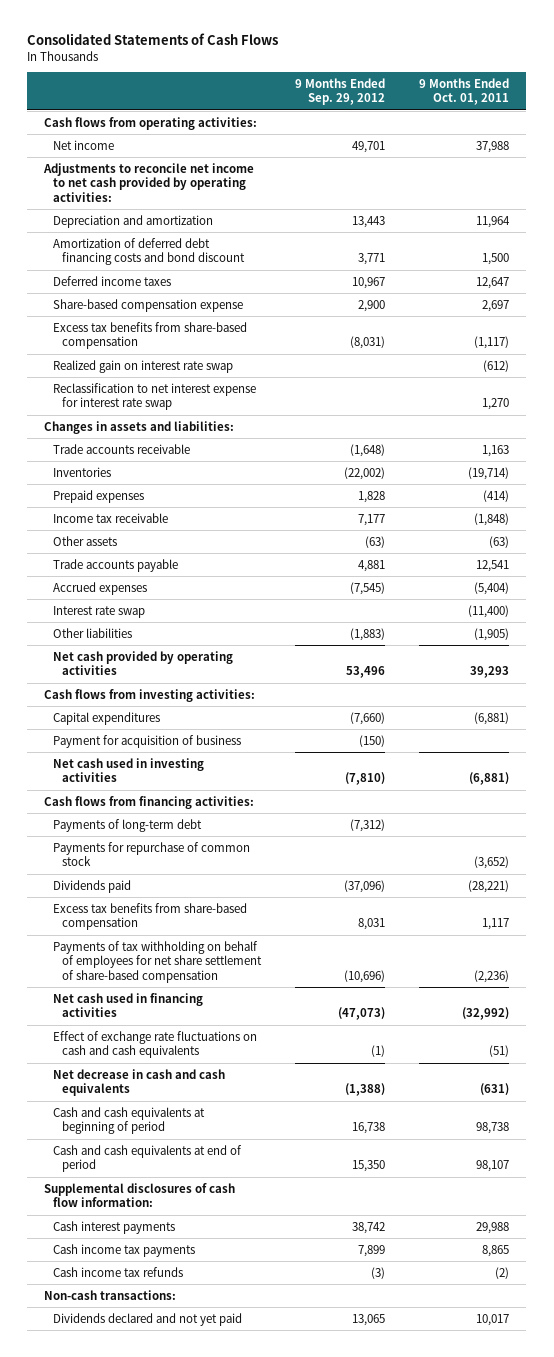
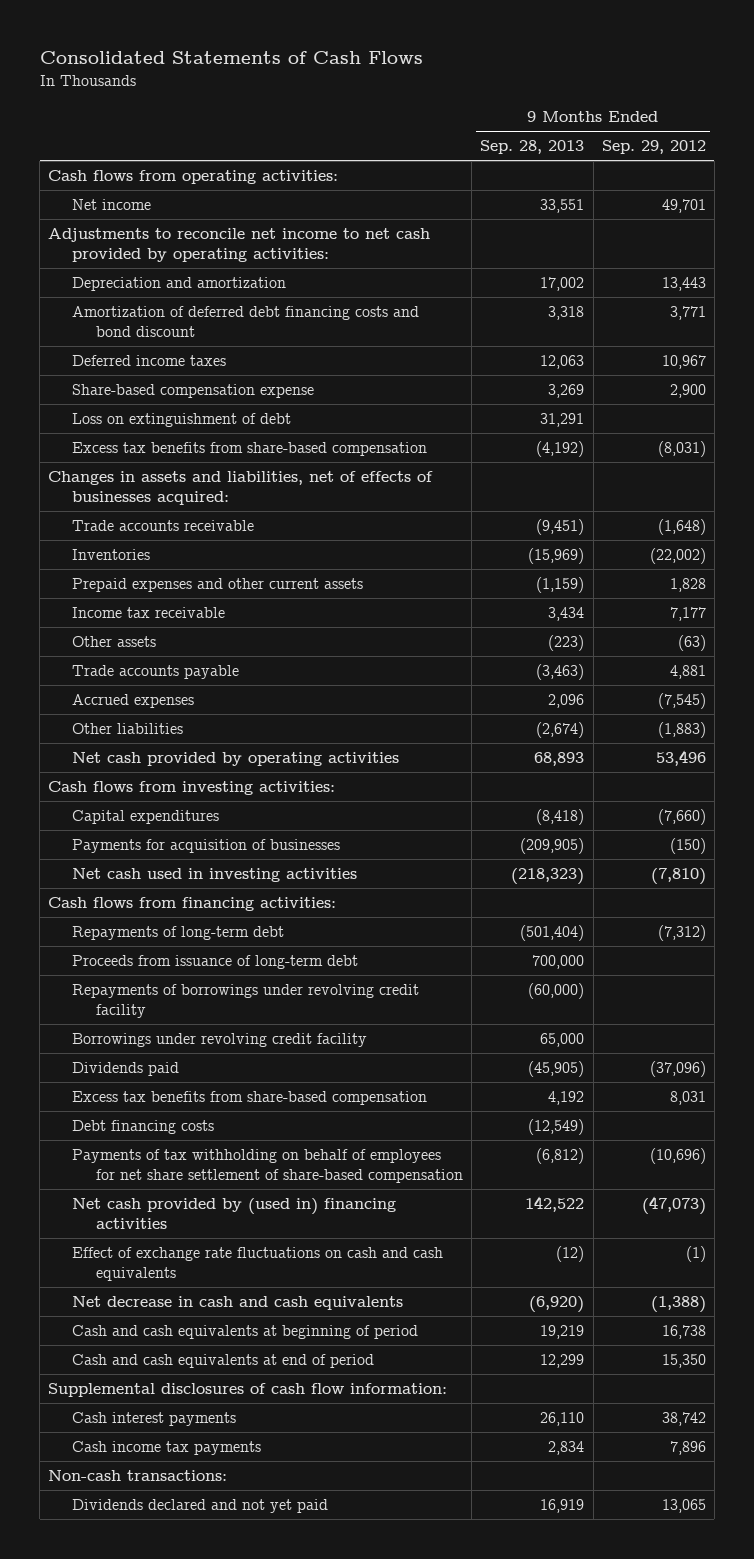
[419,78,510,106] 9 Months Ended Oct. 01, 2011 -> none
none -> [480,140,585,155] Sep. 28, 2013
none -> [72,413,292,428] Loss on extinguishment of debt
[53,359,234,373] Realized gain on interest rate swap -> none
[53,382,257,411] Reclassification to net interest expense for interest rate swap -> none
[44,420,235,434] Changes in assets and liabilities: -> [48,471,434,506] Changes in assets and liabilities, net of effects of businesses acquired:
[53,489,145,503] Prepaid expenses -> [72,578,364,593] Prepaid expenses and other current assets
[53,605,146,618] Interest rate swap -> none
[53,734,242,748] Payment for acquisition of business -> [72,839,341,854] Payments for acquisition of businesses
[53,841,251,867] Payments for repurchase of common stock -> none
[53,818,203,832] Payments of long-term debt -> [72,926,285,941] Repayments of long-term debt
none -> [72,955,359,970] Proceeds from issuance of long-term debt
none -> [72,984,420,1019] Repayments of borrowings under revolving credit facility
none -> [72,1033,368,1048] Borrowings under revolving credit facility
none -> [72,1120,215,1135] Debt financing costs
[53,992,204,1018] Net cash used in financing activities -> [72,1198,397,1230] Net cash provided by (used in) financing activities
[53,1266,184,1277] Cash income tax refunds -> none
[357,1244,385,1257] 7,899 -> [669,1441,706,1456] 7,896

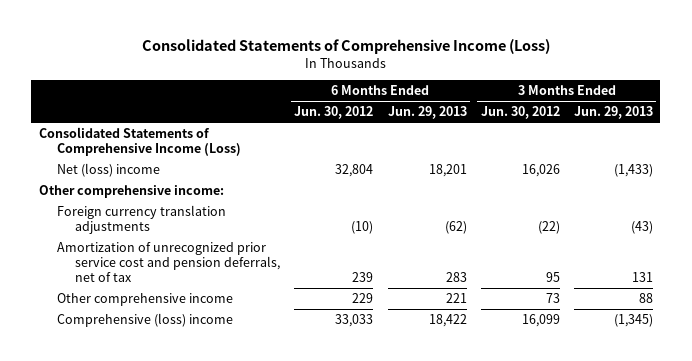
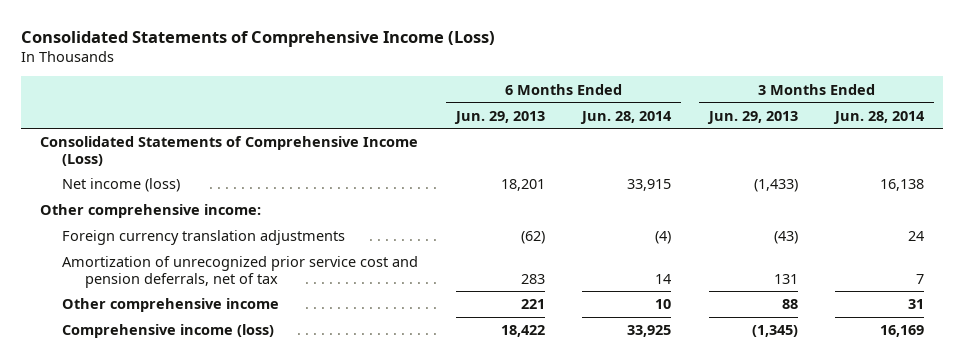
[294,106,374,120] Jun. 30, 2012 -> none
[480,106,560,120] Jun. 30, 2012 -> none
none -> [580,110,673,124] Jun. 28, 2014
none -> [833,110,926,124] Jun. 28, 2014
[56,163,160,178] Net (loss) income -> [62,178,181,193] Net income (loss)
[56,313,233,328] Comprehensive (loss) income -> [62,324,275,339] Comprehensive income (loss)

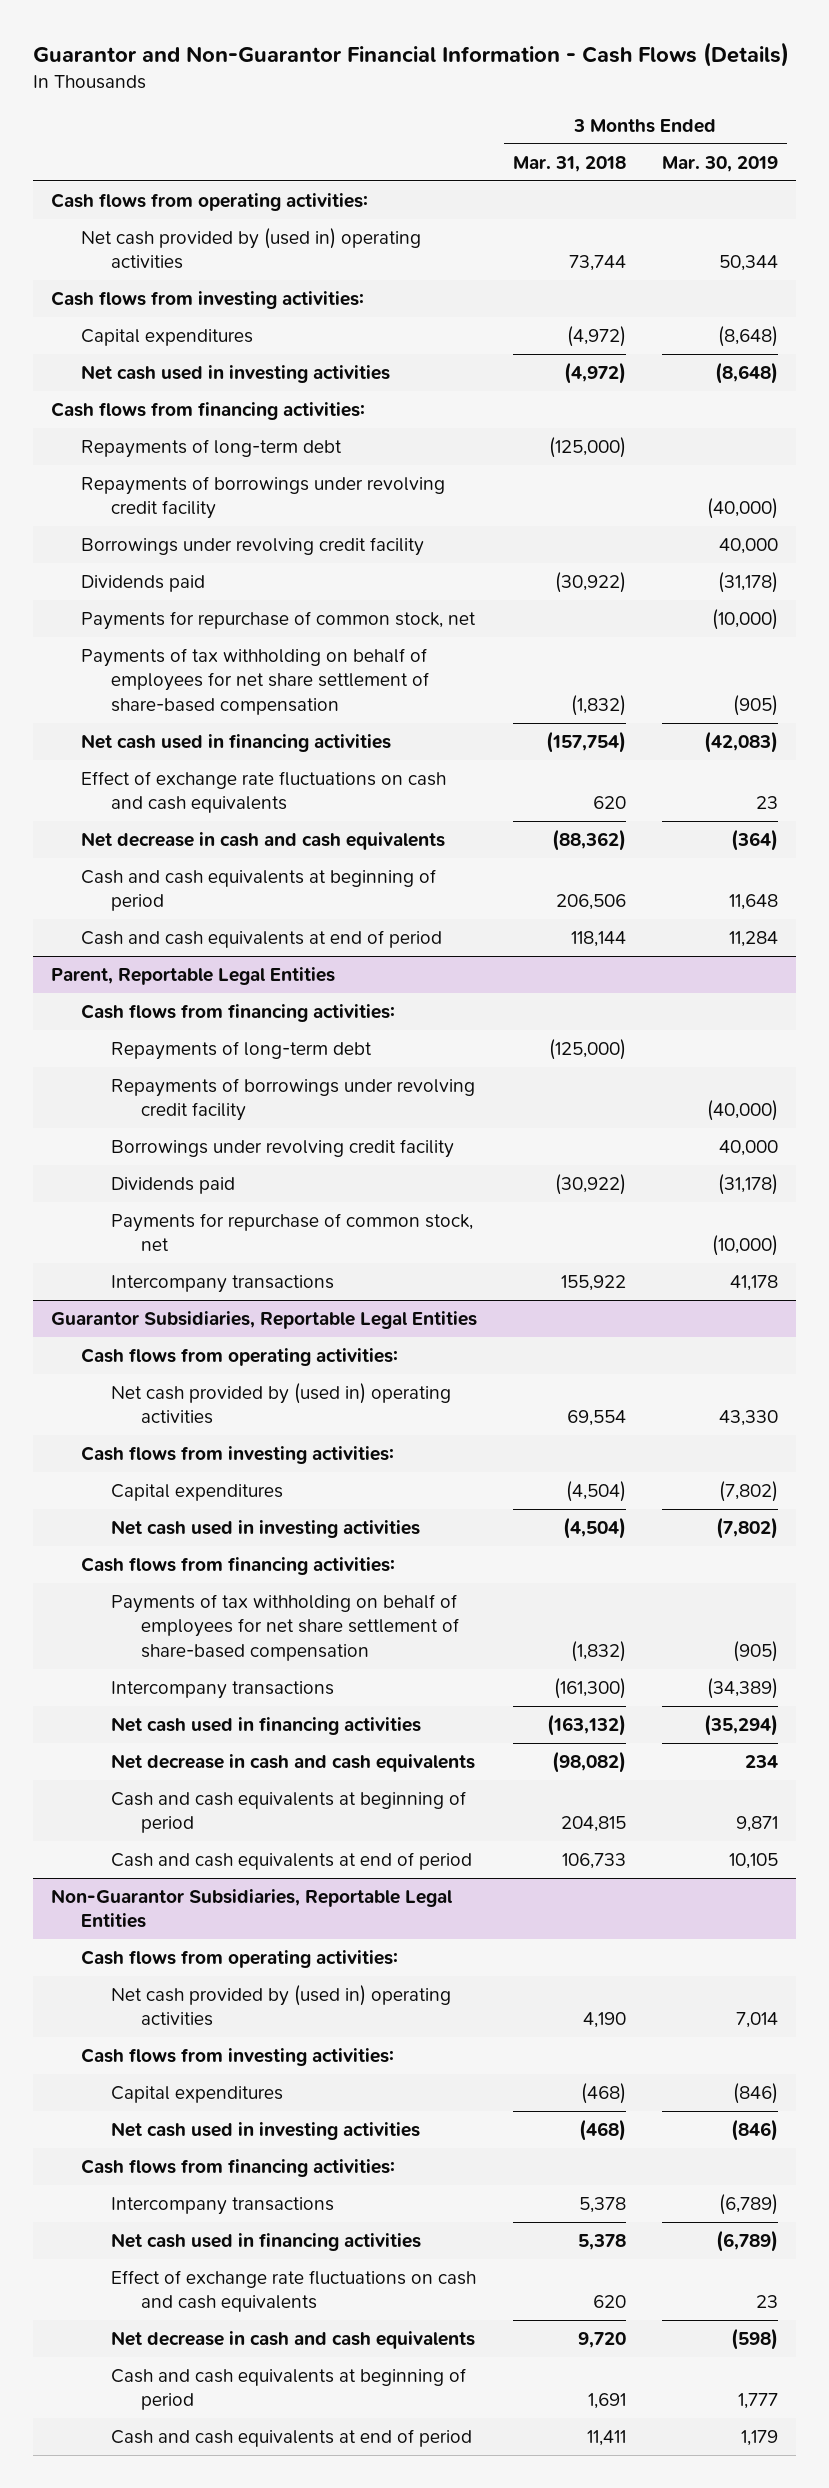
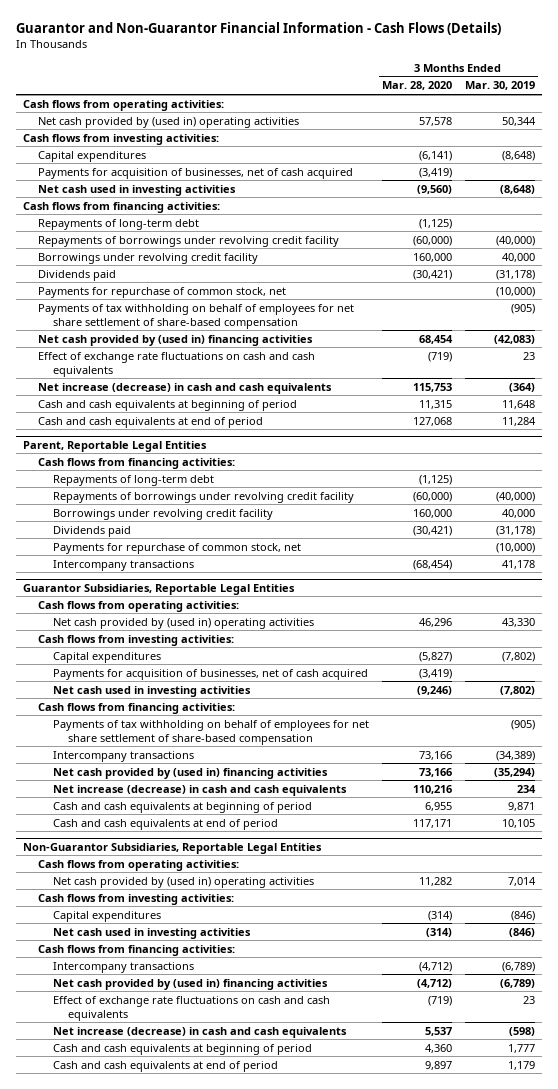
[512,155,626,172] Mar. 31, 2018 -> none
none -> [381,81,452,91] Mar. 28, 2020
none -> [37,167,353,179] Payments for acquisition of businesses, net of cash acquired
[80,733,391,752] Net cash used in financing activities -> [37,334,313,346] Net cash provided by (used in) financing activities
[80,831,445,850] Net decrease in cash and cash equivalents -> [37,382,332,394] Net increase (decrease) in cash and cash equivalents
none -> [52,668,368,680] Payments for acquisition of businesses, net of cash acquired
[110,1716,421,1735] Net cash used in financing activities -> [52,767,328,779] Net cash provided by (used in) financing activities
[110,1753,475,1772] Net decrease in cash and cash equivalents -> [52,784,347,796] Net increase (decrease) in cash and cash equivalents
[110,2232,421,2251] Net cash used in financing activities -> [52,978,328,990] Net cash provided by (used in) financing activities
[110,2330,475,2349] Net decrease in cash and cash equivalents -> [52,1026,347,1038] Net increase (decrease) in cash and cash equivalents

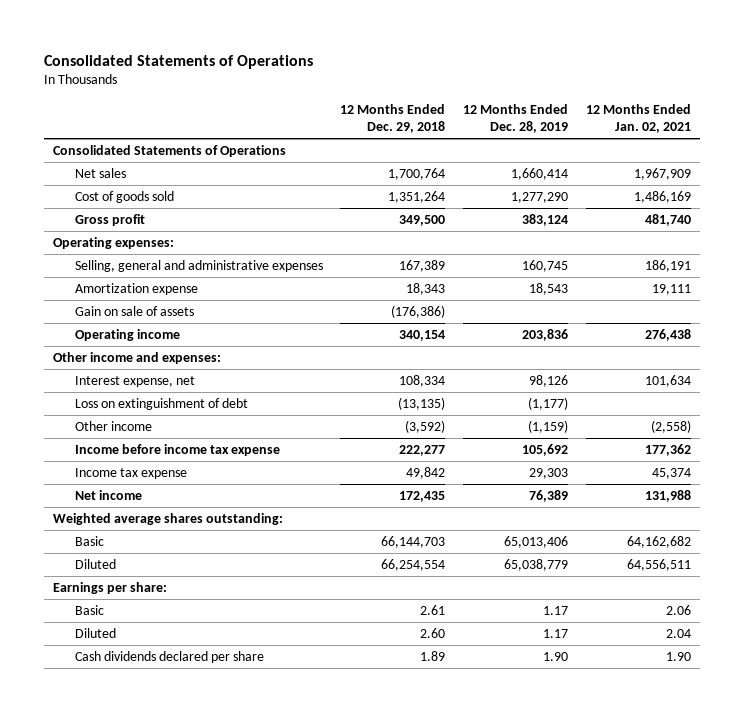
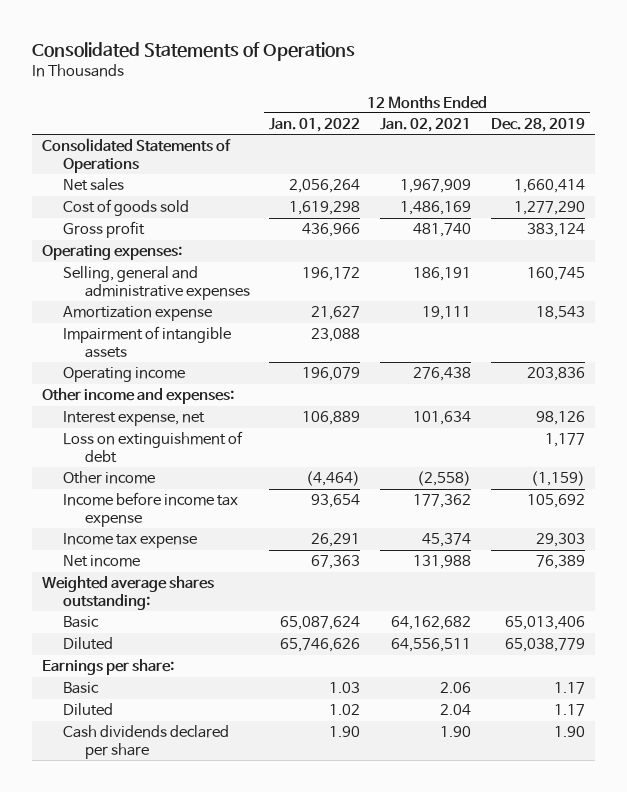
[340,104,446,134] 12 Months Ended Dec. 29, 2018 -> none
none -> [269,118,361,133] Jan. 01, 2022
[74,306,194,317] Gain on sale of assets -> none
none -> [63,326,232,359] Impairment of intangible assets
[528,397,569,411] (1,177) -> [544,433,585,448] 1,177

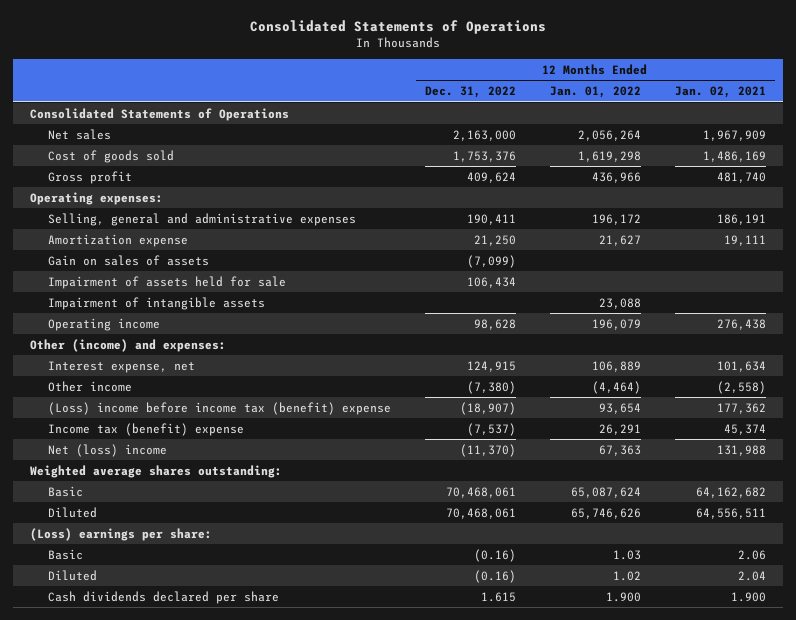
[490,118,585,133] Dec. 28, 2019 -> none
none -> [424,86,516,99] Dec. 31, 2022
none -> [47,254,209,266] Gain on sales of assets
none -> [47,275,286,289] Impairment of assets held for sale
[42,388,235,405] Other income and expenses: -> [29,338,226,352] Other (income) and expenses:
[63,431,244,464] Loss on extinguishment of debt -> none
[63,492,239,528] Income before income tax expense -> [47,401,391,415] (Loss) income before income tax (benefit) expense
[63,533,198,549] Income tax expense -> [47,422,244,436] Income tax (benefit) expense
[63,555,141,568] Net income -> [47,443,167,457] Net (loss) income
[42,659,175,676] Earnings per share: -> [29,527,212,541] (Loss) earnings per share:
[329,726,361,738] 1.90 -> [605,591,641,602] 1.900
[440,726,472,738] 1.90 -> [731,591,767,602] 1.900

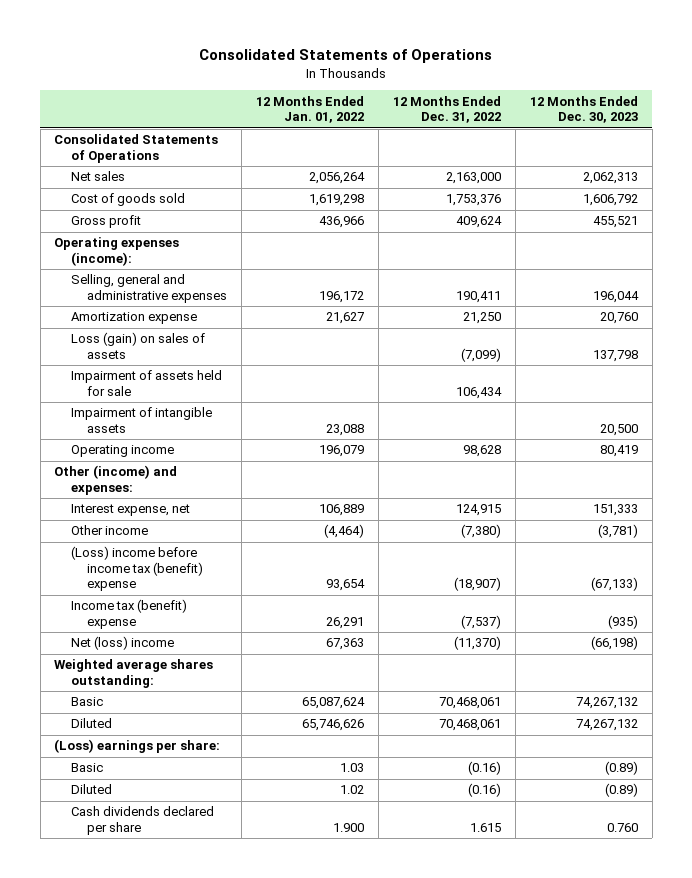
[675,86,767,99] Jan. 02, 2021 -> none
none -> [529,95,638,124] 12 Months Ended Dec. 30, 2023
[29,191,163,205] Operating expenses: -> [54,237,180,266] Operating expenses (income):
[47,254,209,266] Gain on sales of assets -> [70,332,205,359] Loss (gain) on sales of assets

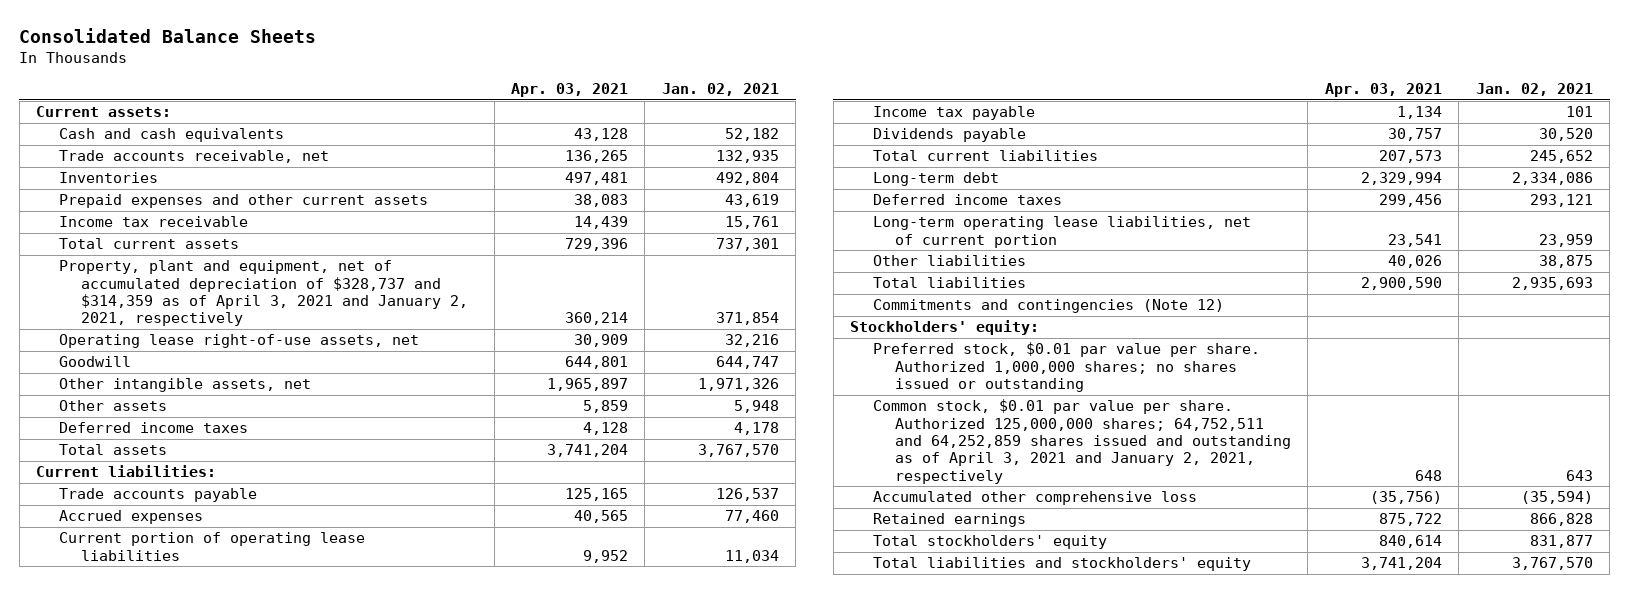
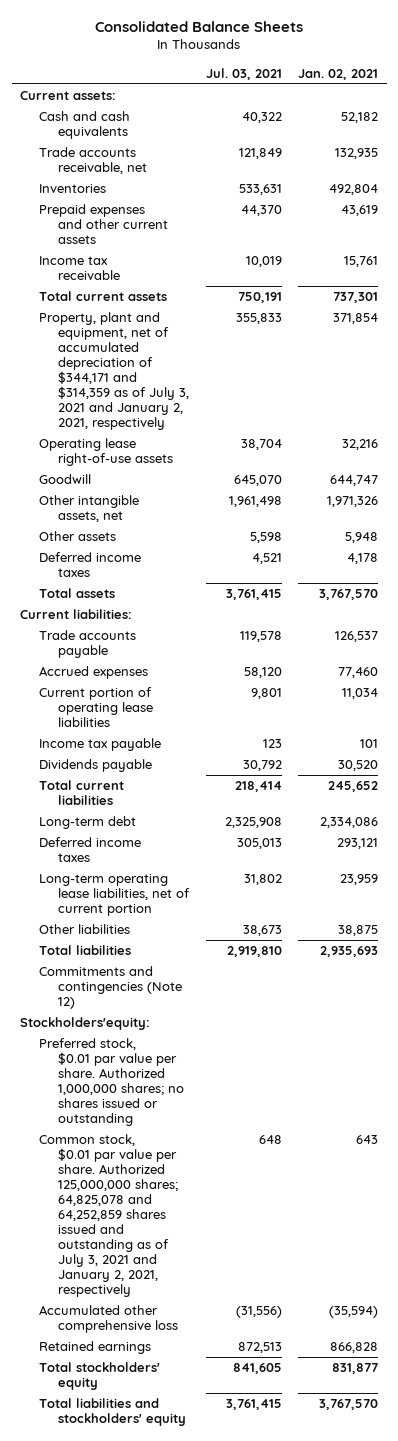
[510,83,628,98] Apr. 03, 2021 -> none
none -> [205,67,282,80] Jul. 03, 2021
[58,260,469,327] Property, plant and equipment, net of accumulated depreciation of $328,737 and $314,359 as of April 3, 2021 and January 2, 2021, respectively -> [39,312,190,431] Property, plant and equipment, net of accumulated depreciation of $344,171 and $314,359 as of July 3, 2021 and January 2, 2021, respectively
[58,334,419,349] Operating lease right-of-use assets, net -> [39,438,174,467] Operating lease right-of-use assets
[850,320,1040,336] Stockholders' equity: -> [20,1017,151,1031] Stockholders'equity:
[872,399,1292,484] Common stock, $0.01 par value per share. Authorized 125,000,000 shares; 64,752,511 and 64,252,859 shares issued and outstanding as of April 3, 2021 and January 2, 2021, respectively -> [39,1134,179,1298] Common stock, $0.01 par value per share. Authorized 125,000,000 shares; 64,825,078 and 64,252,859 shares issued and outstanding as of July 3, 2021 and January 2, 2021, respectively

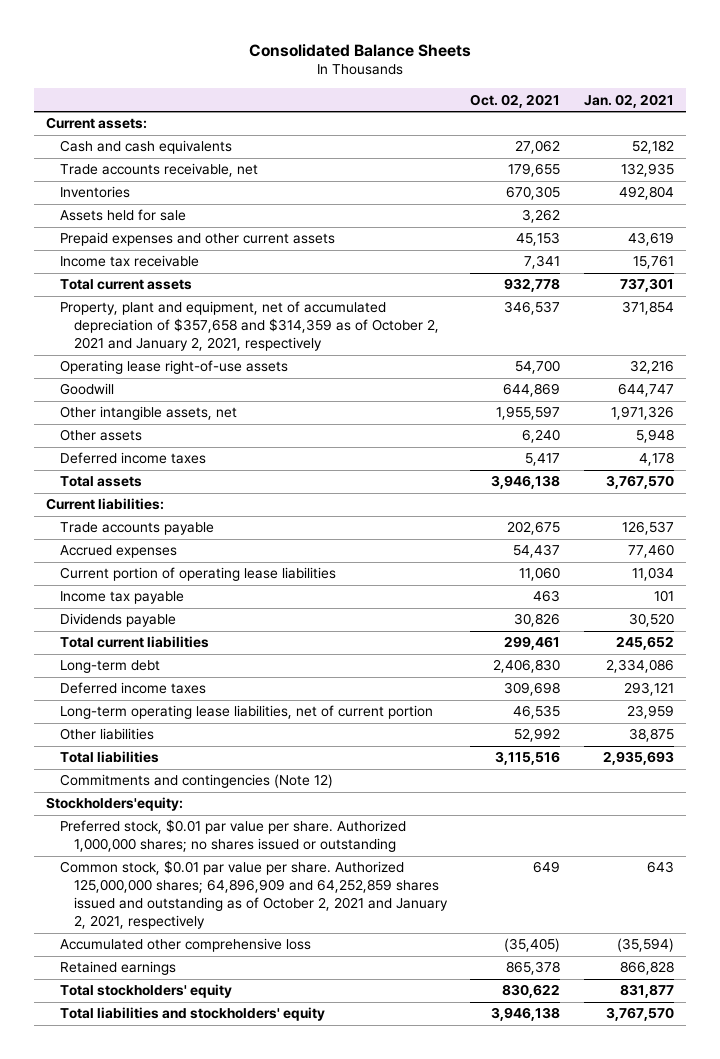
[205,67,282,80] Jul. 03, 2021 -> none
none -> [470,93,561,108] Oct. 02, 2021
none -> [59,209,186,222] Assets held for sale
[39,312,190,431] Property, plant and equipment, net of accumulated depreciation of $344,171 and $314,359 as of July 3, 2021 and January 2, 2021, respectively -> [59,301,439,352] Property, plant and equipment, net of accumulated depreciation of $357,658 and $314,359 as of October 2, 2021 and January 2, 2021, respectively
[39,1134,179,1298] Common stock, $0.01 par value per share. Authorized 125,000,000 shares; 64,825,078 and 64,252,859 shares issued and outstanding as of July 3, 2021 and January 2, 2021, respectively -> [59,860,448,930] Common stock, $0.01 par value per share. Authorized 125,000,000 shares; 64,896,909 and 64,252,859 shares issued and outstanding as of October 2, 2021 and January 2, 2021, respectively

